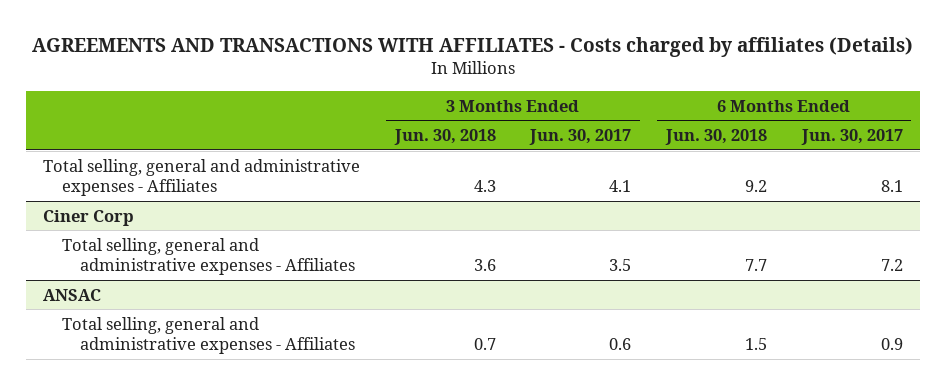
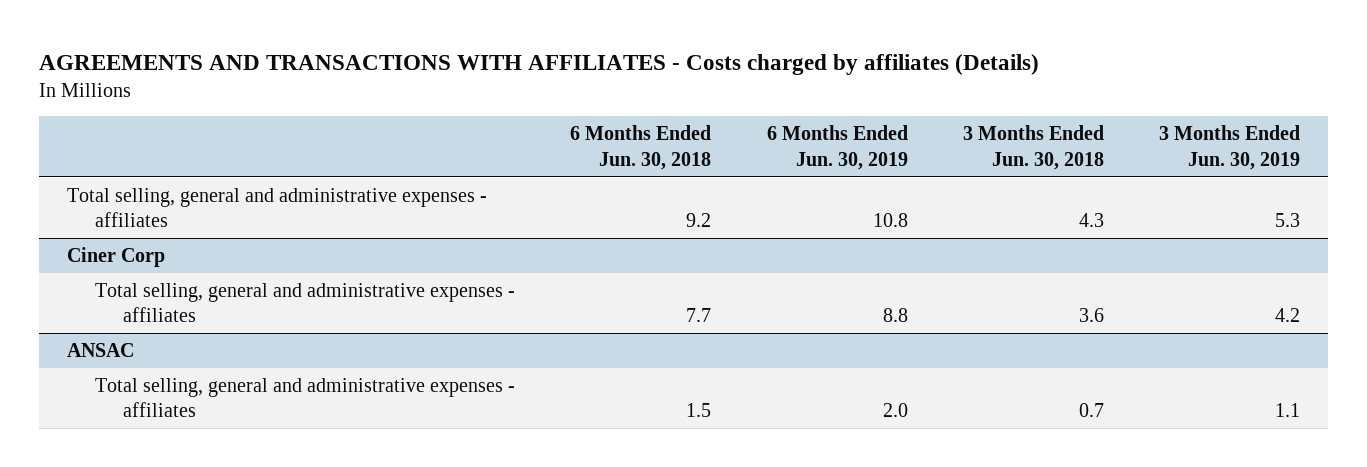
[529,129,632,146] Jun. 30, 2017 -> none
[800,129,903,146] Jun. 30, 2017 -> none
none -> [766,125,908,170] 6 Months Ended Jun. 30, 2019
none -> [1159,125,1301,170] 3 Months Ended Jun. 30, 2019
[43,158,361,196] Total selling, general and administrative expenses - Affiliates -> [66,187,487,228] Total selling, general and administrative expenses - affiliates
[61,237,356,275] Total selling, general and administrative expenses - Affiliates -> [95,282,516,323] Total selling, general and administrative expenses - affiliates
[61,316,356,354] Total selling, general and administrative expenses - Affiliates -> [95,377,516,418] Total selling, general and administrative expenses - affiliates

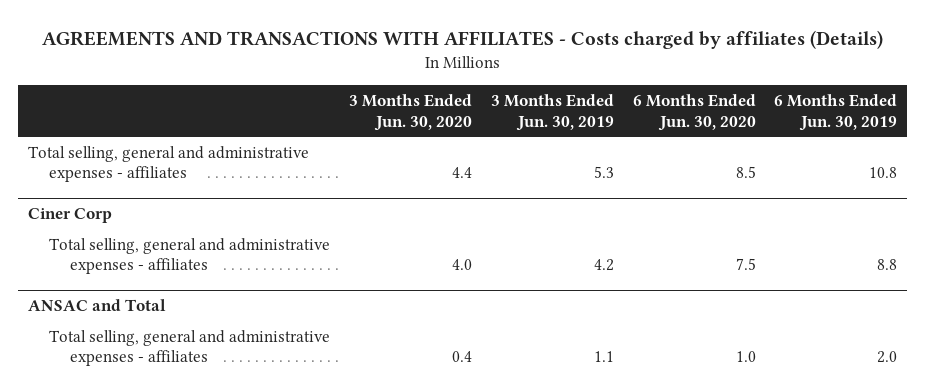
[570,125,712,170] 6 Months Ended Jun. 30, 2018 -> none
[962,125,1104,170] 3 Months Ended Jun. 30, 2018 -> none
none -> [348,94,472,131] 3 Months Ended Jun. 30, 2020
none -> [632,94,756,131] 6 Months Ended Jun. 30, 2020
[66,342,134,357] ANSAC -> [27,299,166,312] ANSAC and Total

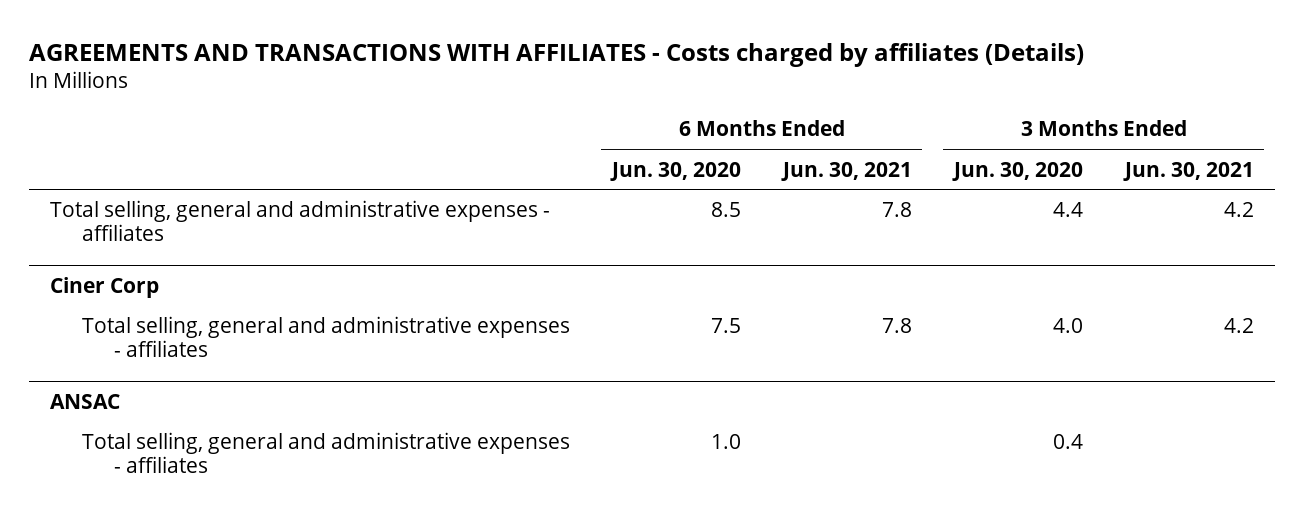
[490,94,614,131] 3 Months Ended Jun. 30, 2019 -> none
[774,94,898,131] 6 Months Ended Jun. 30, 2019 -> none
none -> [780,161,912,181] Jun. 30, 2021
none -> [1122,161,1254,181] Jun. 30, 2021
[27,299,166,312] ANSAC and Total -> [49,394,120,410] ANSAC

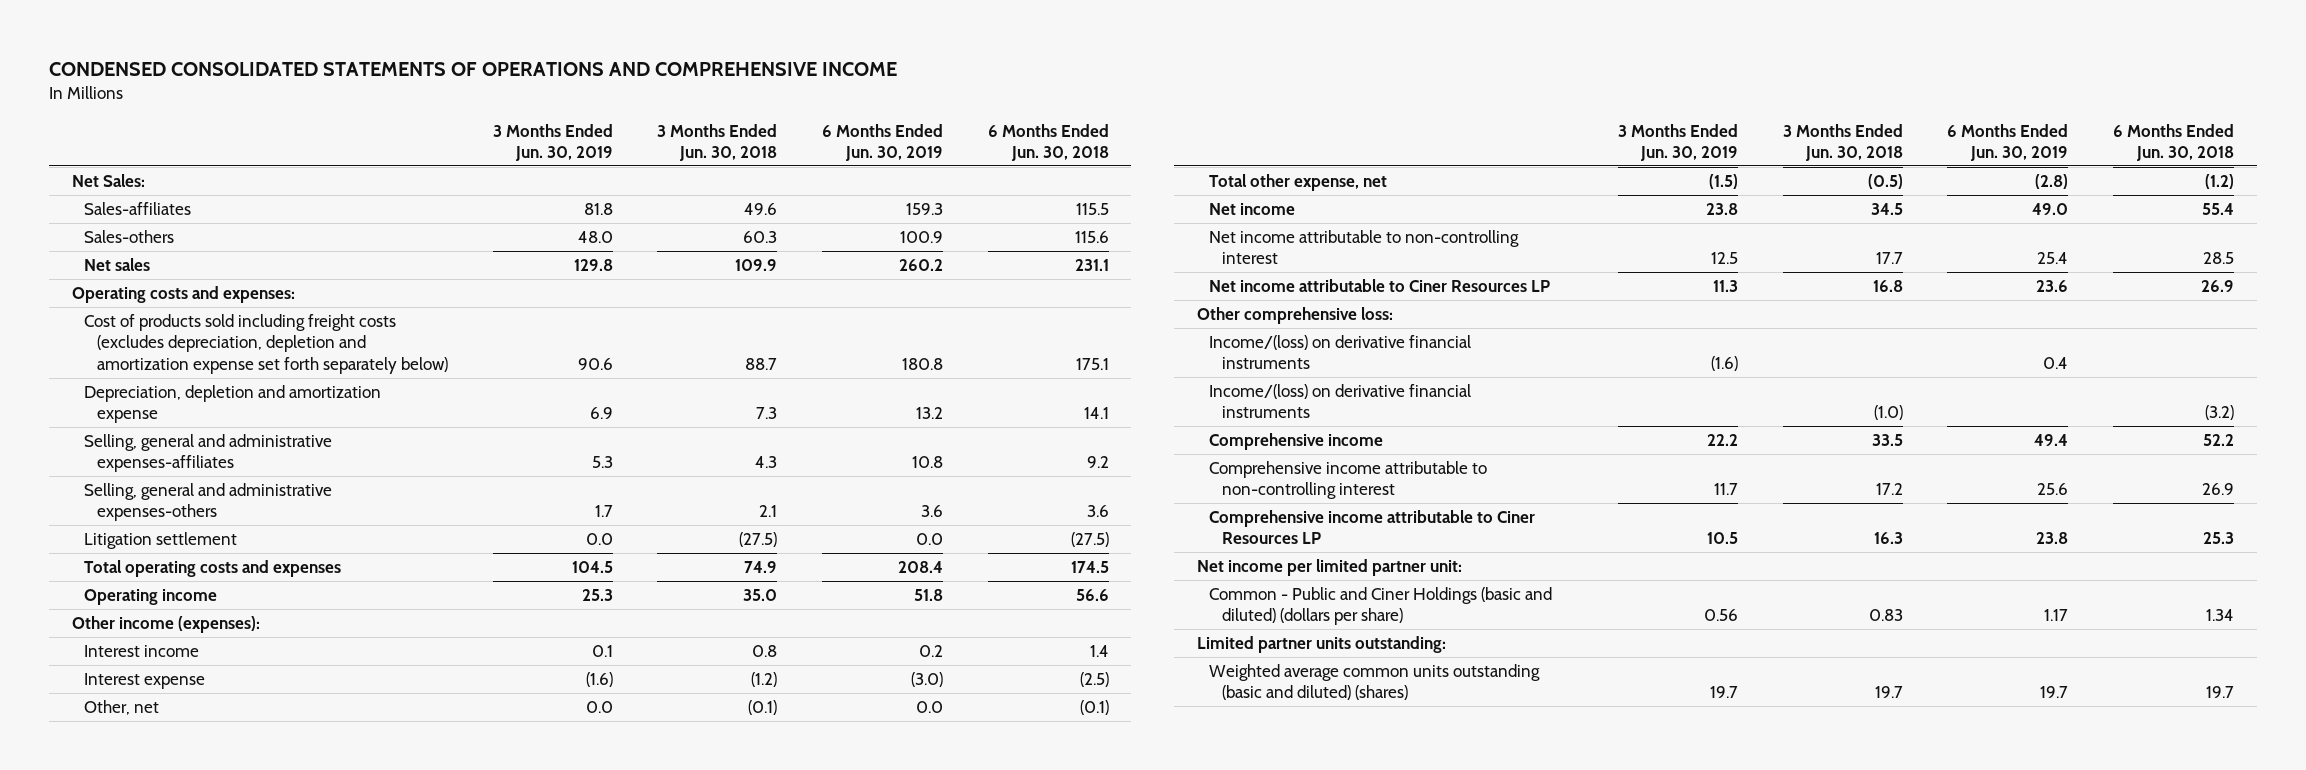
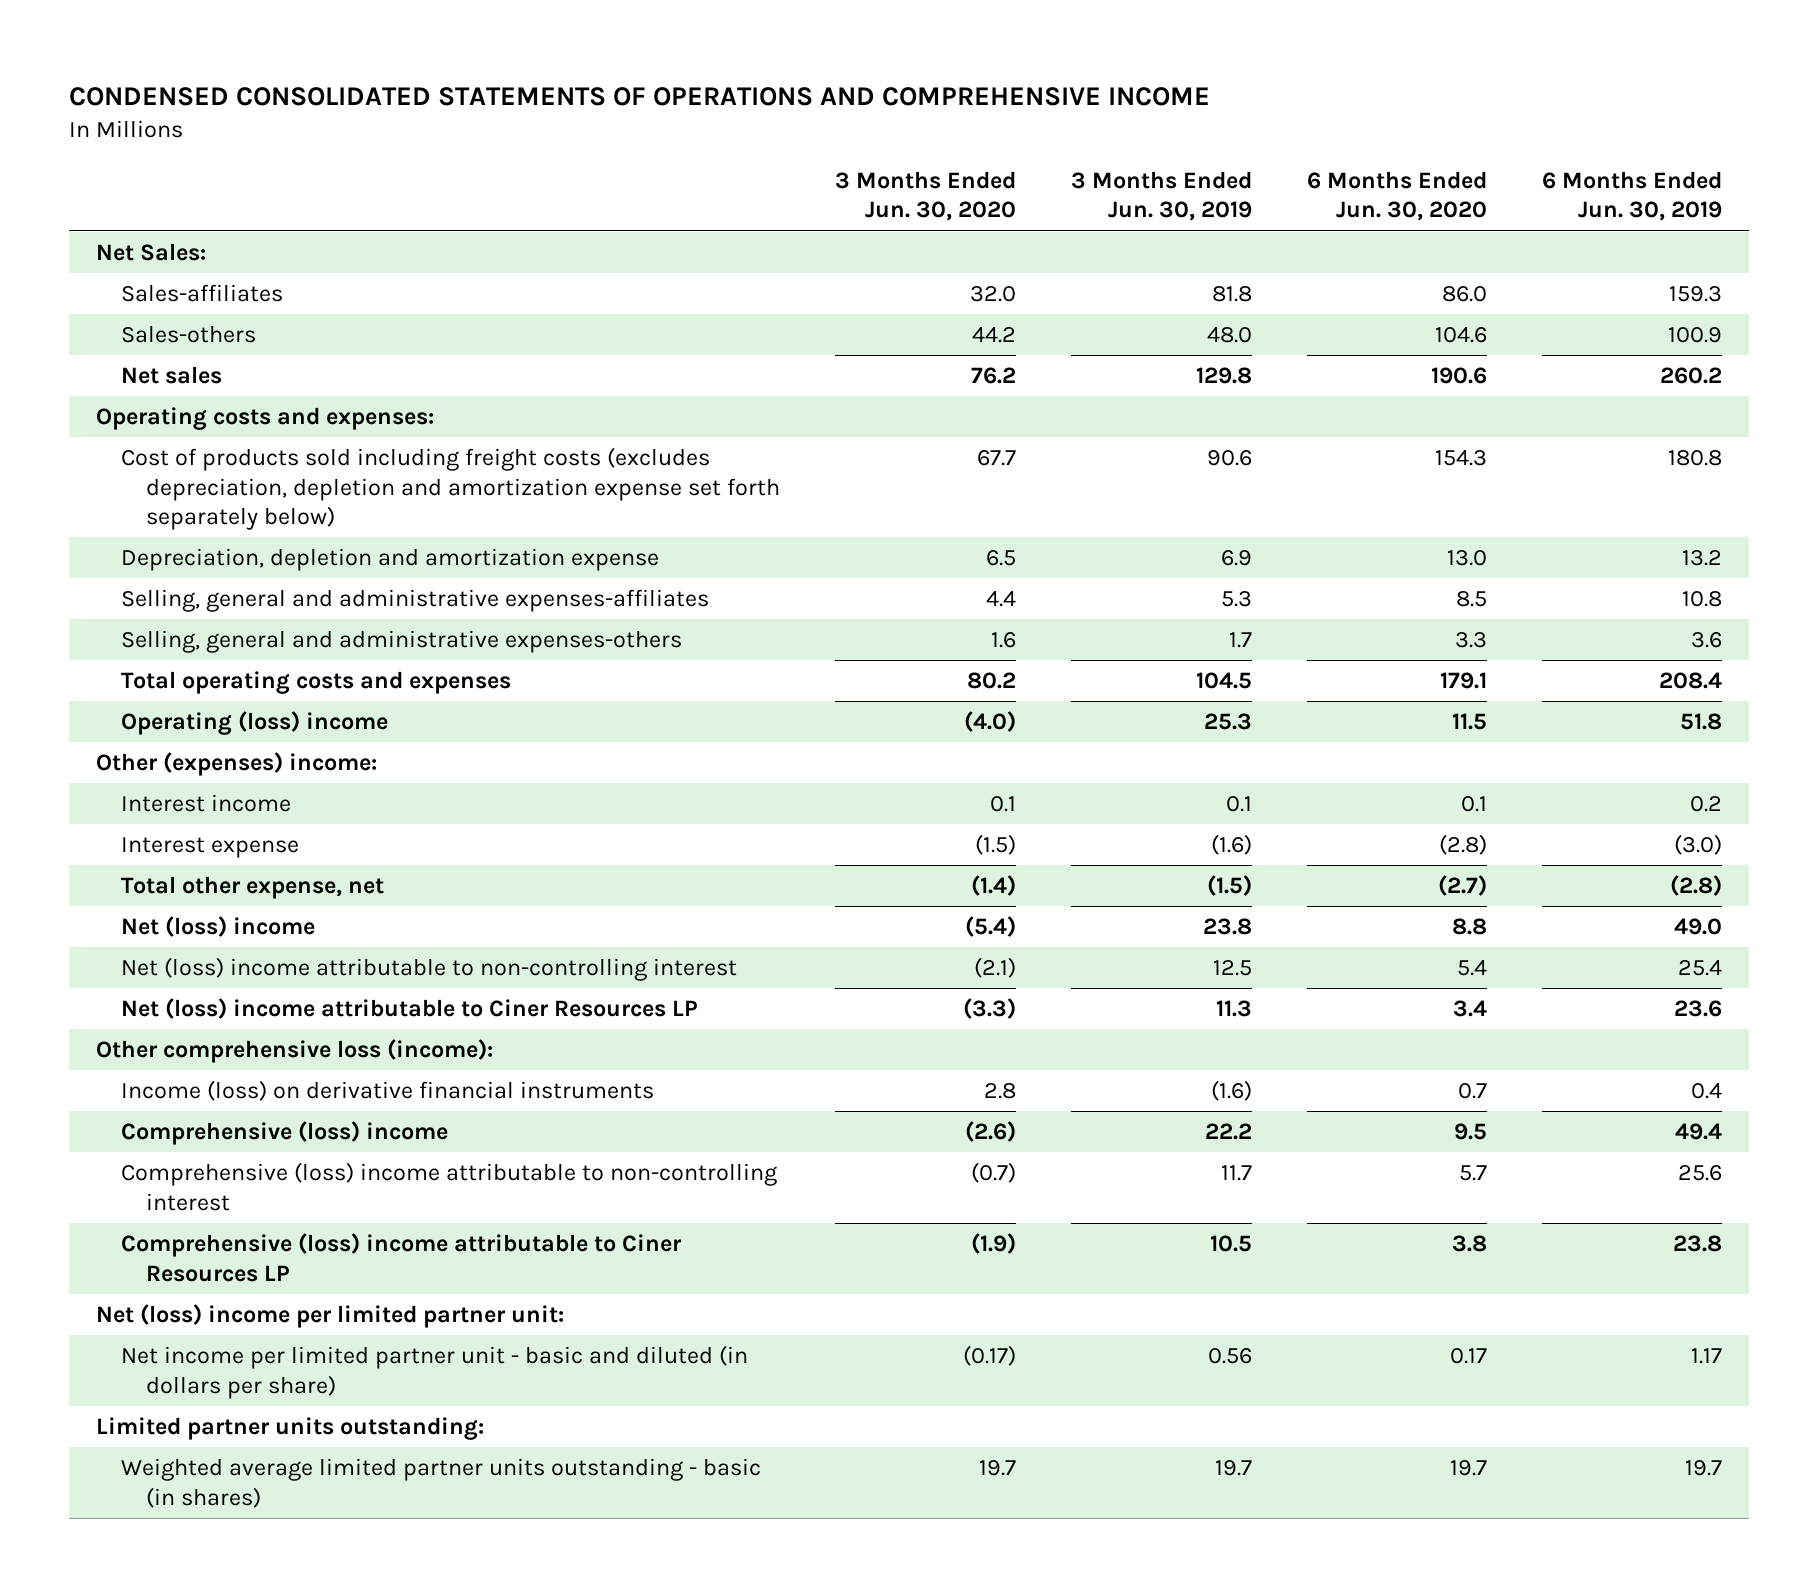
[657,123,778,161] 3 Months Ended Jun. 30, 2018 -> none
[988,123,1110,161] 6 Months Ended Jun. 30, 2018 -> none
none -> [835,170,1017,222] 3 Months Ended Jun. 30, 2020
none -> [1306,170,1487,222] 6 Months Ended Jun. 30, 2020
[84,531,238,549] Litigation settlement -> none
[84,588,218,605] Operating income -> [121,710,389,735] Operating (loss) income
[71,615,260,633] Other income (expenses): -> [96,751,378,776] Other (expenses) income:
[84,699,160,715] Other, net -> none
[1209,383,1472,419] Income/(loss) on derivative financial instruments -> none
[1209,202,1296,215] Net income -> [121,915,316,937] Net (loss) income
[1209,229,1520,265] Net income attributable to non-controlling interest -> [121,956,738,981] Net (loss) income attributable to non-controlling interest
[1209,278,1551,292] Net income attributable to Ciner Resources LP -> [121,997,699,1019] Net (loss) income attributable to Ciner Resources LP
[1196,306,1393,324] Other comprehensive loss: -> [96,1038,494,1063] Other comprehensive loss (income):
[1209,334,1472,370] Income/(loss) on derivative financial instruments -> [121,1079,655,1101] Income (loss) on derivative financial instruments
[1209,432,1384,450] Comprehensive income -> [121,1120,449,1145] Comprehensive (loss) income
[1209,460,1488,500] Comprehensive income attributable to non-controlling interest -> [121,1161,778,1211] Comprehensive (loss) income attributable to non-controlling interest
[1209,509,1536,545] Comprehensive income attributable to Ciner Resources LP -> [121,1232,683,1282] Comprehensive (loss) income attributable to Ciner Resources LP
[1196,558,1462,576] Net income per limited partner unit: -> [96,1303,565,1328] Net (loss) income per limited partner unit:
[1209,586,1553,626] Common - Public and Ciner Holdings (basic and diluted) (dollars per share) -> [121,1344,749,1399] Net income per limited partner unit - basic and diluted (in dollars per share)
[1209,663,1541,701] Weighted average common units outstanding (basic and diluted) (shares) -> [121,1457,762,1508] Weighted average limited partner units outstanding - basic (in shares)

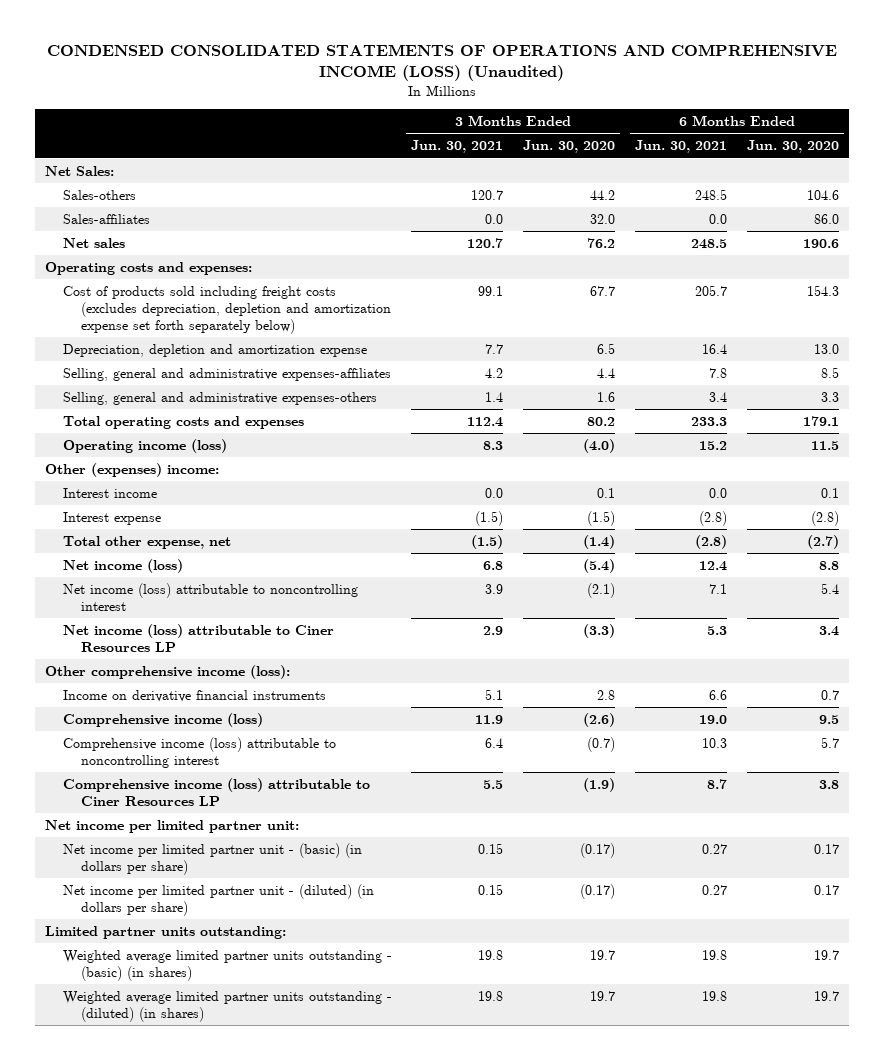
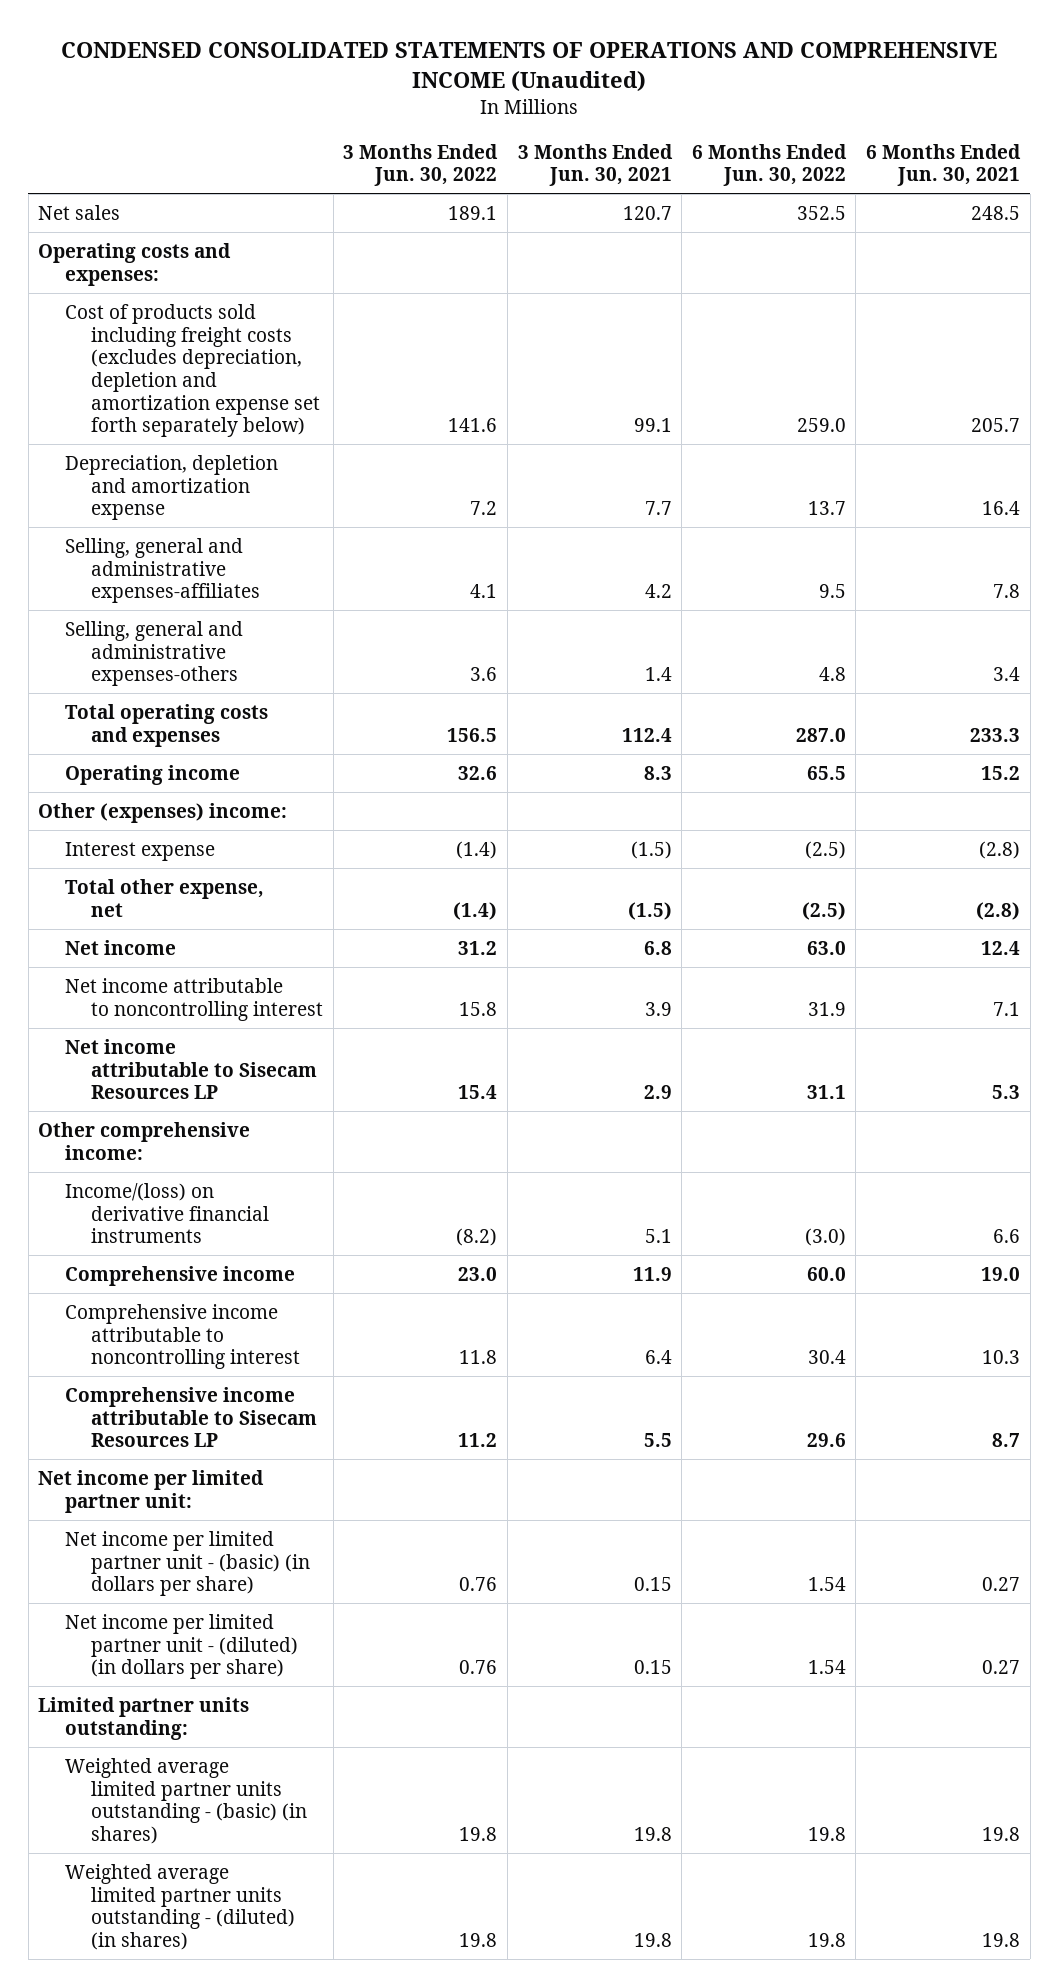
[46,43,837,82] CONDENSED CONSOLIDATED STATEMENTS OF OPERATIONS AND COMPREHENSIVE INCOME (LOSS) (Unaudited) -> [61,42,998,92] CONDENSED CONSOLIDATED STATEMENTS OF OPERATIONS AND COMPREHENSIVE INCOME (Unaudited)
[523,140,616,154] Jun. 30, 2020 -> none
[746,140,839,154] Jun. 30, 2020 -> none
none -> [343,143,499,187] 3 Months Ended Jun. 30, 2022
none -> [691,143,847,187] 6 Months Ended Jun. 30, 2022
[44,165,114,176] Net Sales: -> none
[62,189,136,200] Sales-others -> none
[62,213,150,224] Sales-affiliates -> none
[62,438,227,453] Operating income (loss) -> [64,764,240,785] Operating income
[62,487,157,498] Interest income -> none
[62,558,183,573] Net income (loss) -> [64,939,176,955] Net income
[62,582,358,611] Net income (loss) attributable to noncontrolling interest -> [64,977,324,1021] Net income attributable to noncontrolling interest
[62,623,334,652] Net income (loss) attributable to Ciner Resources LP -> [64,1038,318,1100] Net income attributable to Sisecam Resources LP
[44,664,290,679] Other comprehensive income (loss): -> [38,1121,251,1160] Other comprehensive income:
[62,689,326,702] Income on derivative financial instruments -> [64,1182,270,1244] Income/(loss) on derivative financial instruments
[62,712,263,727] Comprehensive income (loss) -> [64,1265,295,1286] Comprehensive income
[62,736,336,768] Comprehensive income (loss) attributable to noncontrolling interest -> [64,1303,301,1370] Comprehensive income attributable to noncontrolling interest
[62,777,370,806] Comprehensive income (loss) attributable to Ciner Resources LP -> [64,1386,318,1448] Comprehensive income attributable to Sisecam Resources LP

